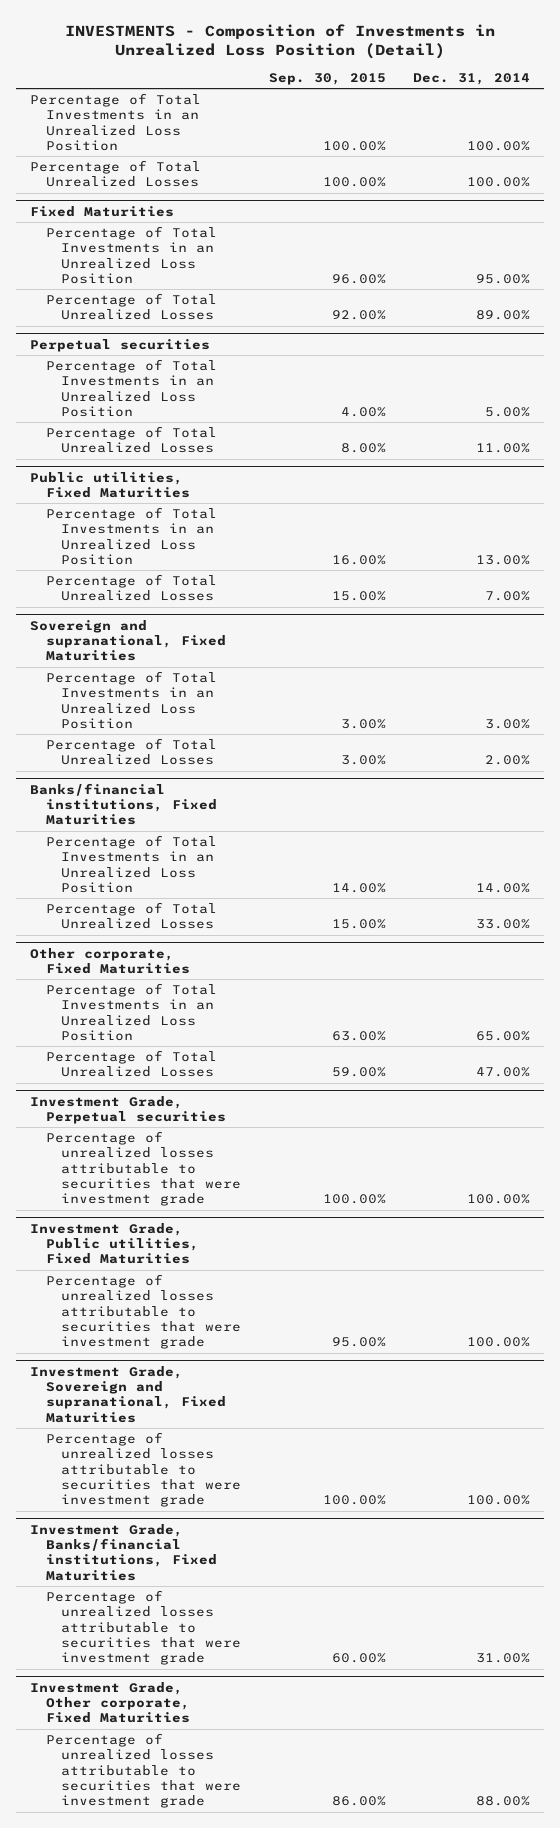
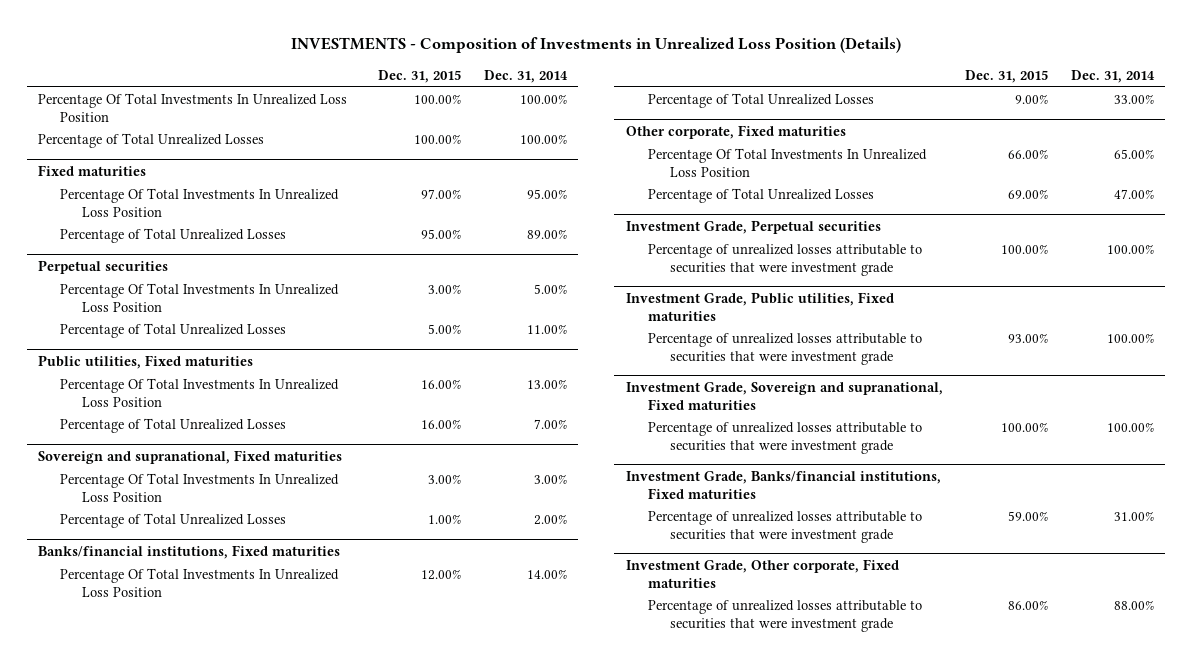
[65,23,496,59] INVESTMENTS - Composition of Investments in Unrealized Loss Position (Detail) -> [291,37,902,54] INVESTMENTS - Composition of Investments in Unrealized Loss Position (Details)
[268,73,386,86] Sep. 30, 2015 -> none
none -> [377,69,461,83] Dec. 31, 2015
[30,92,202,152] Percentage of Total Investments in an Unrealized Loss Position -> [38,93,348,122] Percentage Of Total Investments In Unrealized Loss Position
[30,205,175,217] Fixed Maturities -> [38,164,147,176] Fixed maturities
[45,225,217,285] Percentage of Total Investments in an Unrealized Loss Position -> [60,188,340,217] Percentage Of Total Investments In Unrealized Loss Position
[45,358,217,418] Percentage of Total Investments in an Unrealized Loss Position -> [60,283,340,312] Percentage Of Total Investments In Unrealized Loss Position
[30,471,190,498] Public utilities, Fixed Maturities -> [38,354,254,369] Public utilities, Fixed maturities
[45,506,217,566] Percentage of Total Investments in an Unrealized Loss Position -> [60,378,340,407] Percentage Of Total Investments In Unrealized Loss Position
[30,619,226,662] Sovereign and supranational, Fixed Maturities -> [38,449,343,464] Sovereign and supranational, Fixed maturities
[45,670,217,730] Percentage of Total Investments in an Unrealized Loss Position -> [60,473,340,502] Percentage Of Total Investments In Unrealized Loss Position
[30,782,217,826] Banks/financial institutions, Fixed Maturities -> [38,544,341,559] Banks/financial institutions, Fixed maturities
[45,834,217,894] Percentage of Total Investments in an Unrealized Loss Position -> [60,568,340,597] Percentage Of Total Investments In Unrealized Loss Position
[30,947,190,974] Other corporate, Fixed Maturities -> [625,124,846,139] Other corporate, Fixed maturities
[45,982,217,1042] Percentage of Total Investments in an Unrealized Loss Position -> [647,148,927,177] Percentage Of Total Investments In Unrealized Loss Position
[30,1222,199,1265] Investment Grade, Public utilities, Fixed Maturities -> [625,291,894,321] Investment Grade, Public utilities, Fixed maturities
[30,1365,226,1423] Investment Grade, Sovereign and supranational, Fixed Maturities -> [625,381,943,410] Investment Grade, Sovereign and supranational, Fixed maturities
[30,1523,217,1581] Investment Grade, Banks/financial institutions, Fixed Maturities -> [625,470,941,499] Investment Grade, Banks/financial institutions, Fixed maturities
[30,1681,190,1724] Investment Grade, Other corporate, Fixed Maturities -> [625,558,899,588] Investment Grade, Other corporate, Fixed maturities

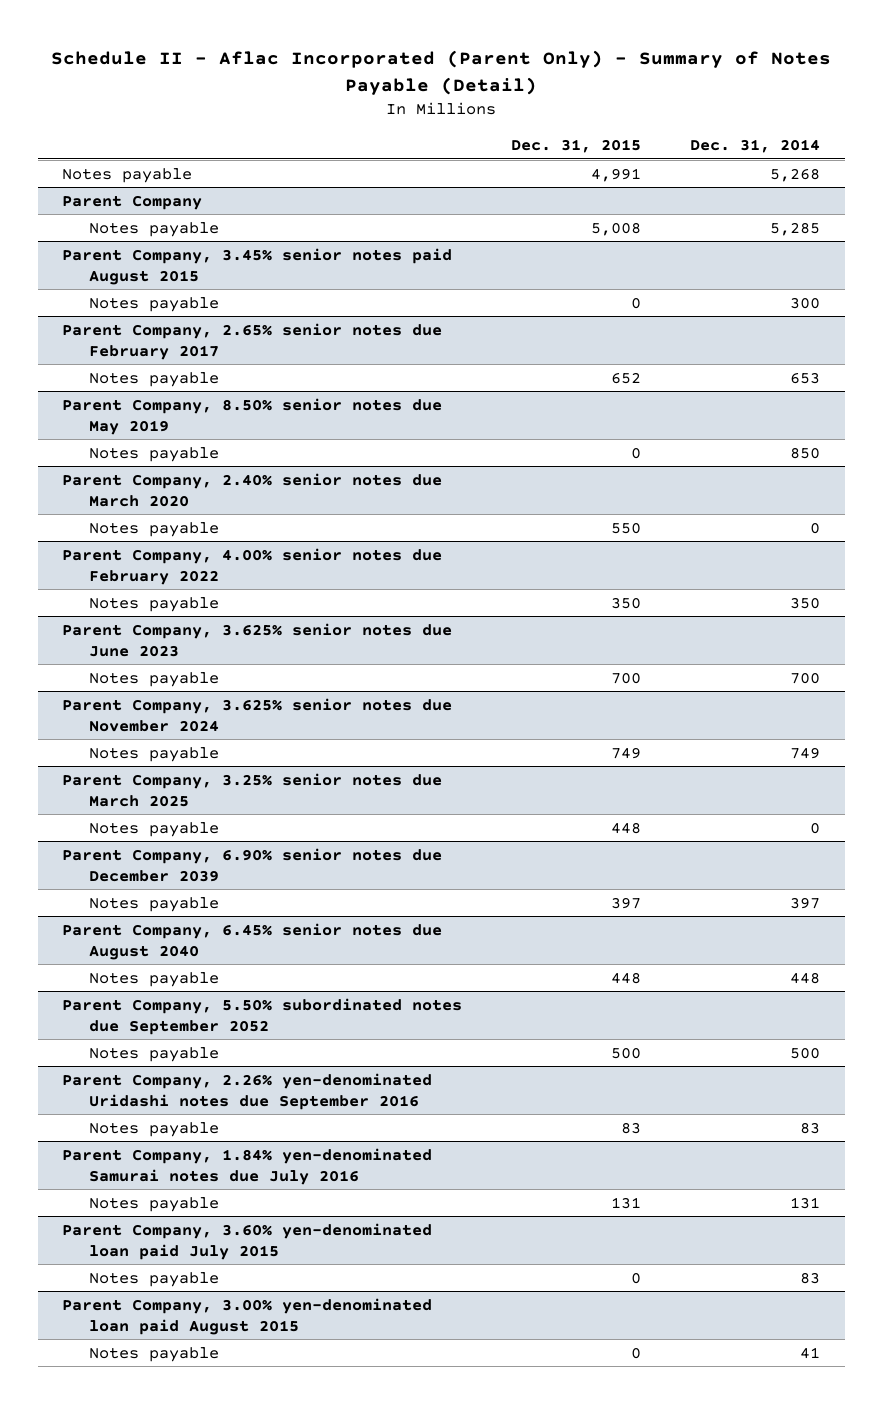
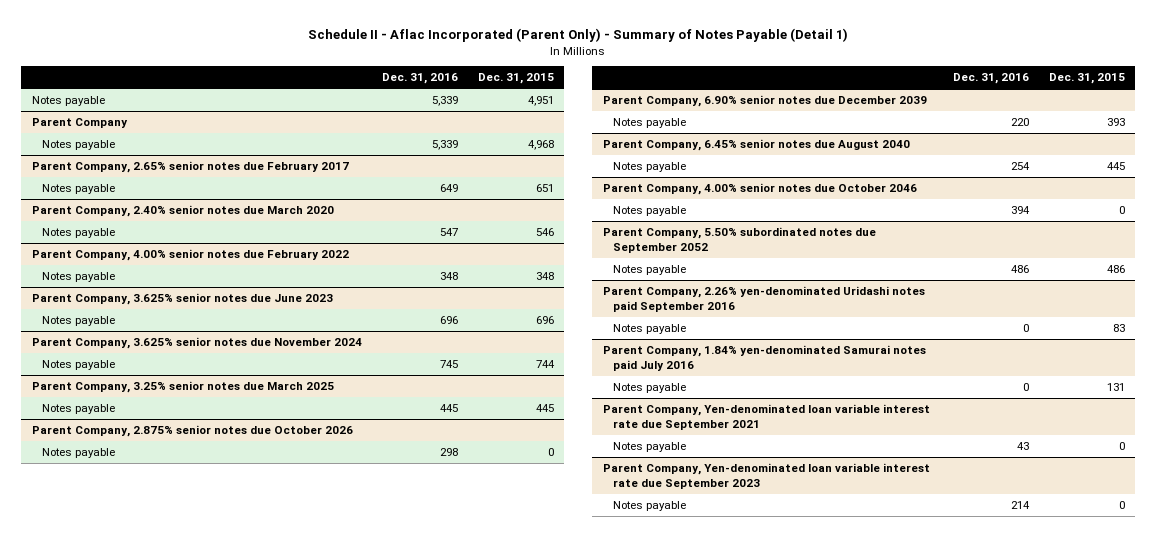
[51,50,832,96] Schedule II - Aflac Incorporated (Parent Only) - Summary of Notes Payable (Detail) -> [308,28,849,43] Schedule II - Aflac Incorporated (Parent Only) - Summary of Notes Payable (Detail 1)
[690,139,821,154] Dec. 31, 2014 -> none
none -> [381,73,458,85] Dec. 31, 2016
[591,167,642,182] 4,991 -> [527,96,554,107] 4,951
[62,247,453,285] Parent Company, 3.45% senior notes paid August 2015 -> none
[89,296,220,312] Notes payable -> none
[591,221,642,236] 5,008 -> [527,140,554,151] 4,968
[62,397,443,435] Parent Company, 8.50% senior notes due May 2019 -> none
[89,446,220,462] Notes payable -> none
[611,371,642,384] 652 -> [535,184,554,193] 651
[611,521,642,534] 550 -> [535,228,554,237] 546
[611,596,642,609] 350 -> [535,272,554,281] 348
[611,671,642,684] 700 -> [535,316,554,325] 696
[611,746,642,759] 749 -> [535,360,555,369] 744
[611,821,642,834] 448 -> [535,404,554,413] 445
none -> [31,425,353,438] Parent Company, 2.875% senior notes due October 2026
none -> [42,448,116,459] Notes payable
[611,896,642,909] 397 -> [1106,118,1125,127] 393
[611,971,642,984] 448 -> [1106,162,1125,171] 445
none -> [602,183,917,196] Parent Company, 4.00% senior notes due October 2046
none -> [613,206,687,217] Notes payable
[611,1046,642,1059] 500 -> [1106,265,1125,274] 486
[62,1072,433,1110] Parent Company, 2.26% yen-denominated Uridashi notes due September 2016 -> [602,286,925,312] Parent Company, 2.26% yen-denominated Uridashi notes paid September 2016
[62,1147,433,1185] Parent Company, 1.84% yen-denominated Samurai notes due July 2016 -> [602,345,926,371] Parent Company, 1.84% yen-denominated Samurai notes paid July 2016
[62,1222,433,1260] Parent Company, 3.60% yen-denominated loan paid July 2015 -> none
none -> [602,404,930,430] Parent Company, Yen-denominated loan variable interest rate due September 2021
[62,1297,433,1335] Parent Company, 3.00% yen-denominated loan paid August 2015 -> none
none -> [602,463,930,489] Parent Company, Yen-denominated loan variable interest rate due September 2023

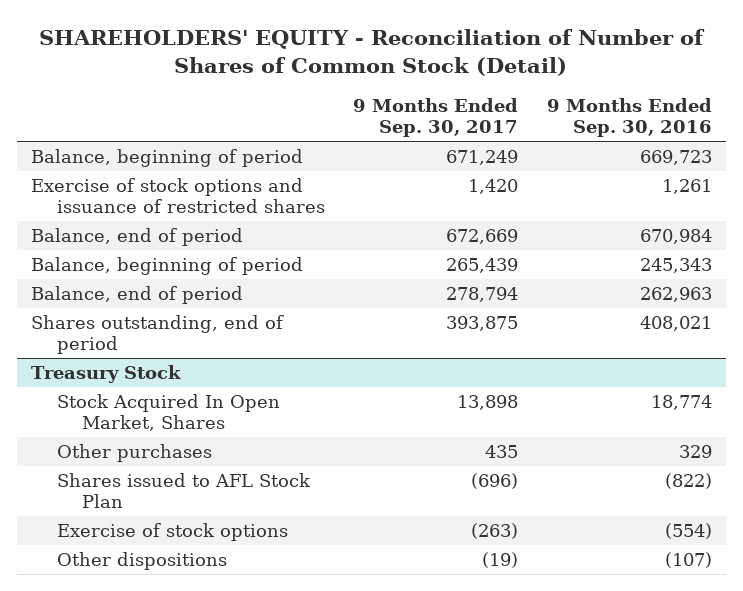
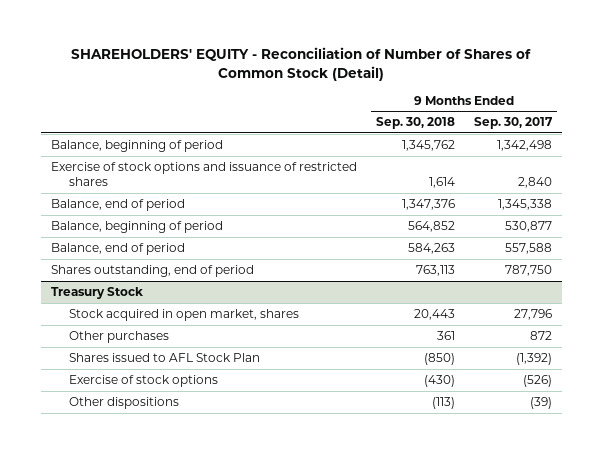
[546,98,712,138] 9 Months Ended Sep. 30, 2016 -> none
none -> [375,117,455,130] Sep. 30, 2018
[446,149,519,165] 671,249 -> [497,139,553,151] 1,342,498
[468,178,519,194] 1,420 -> [518,176,553,188] 2,840
[446,228,519,244] 672,669 -> [498,198,553,210] 1,345,338
[446,257,519,273] 265,439 -> [505,220,553,232] 530,877
[446,286,519,302] 278,794 -> [505,242,553,254] 557,588
[446,315,519,331] 393,875 -> [505,264,553,276] 787,750
[56,393,280,432] Stock Acquired In Open Market, Shares -> [68,308,299,321] Stock acquired in open market, shares
[457,394,519,410] 13,898 -> [514,308,553,320] 27,796
[485,444,519,458] 435 -> [530,330,553,340] 872
[471,472,519,489] (696) -> [516,352,553,365] (1,392)
[471,522,519,539] (263) -> [523,374,553,387] (526)
[482,551,519,568] (19) -> [530,396,553,409] (39)

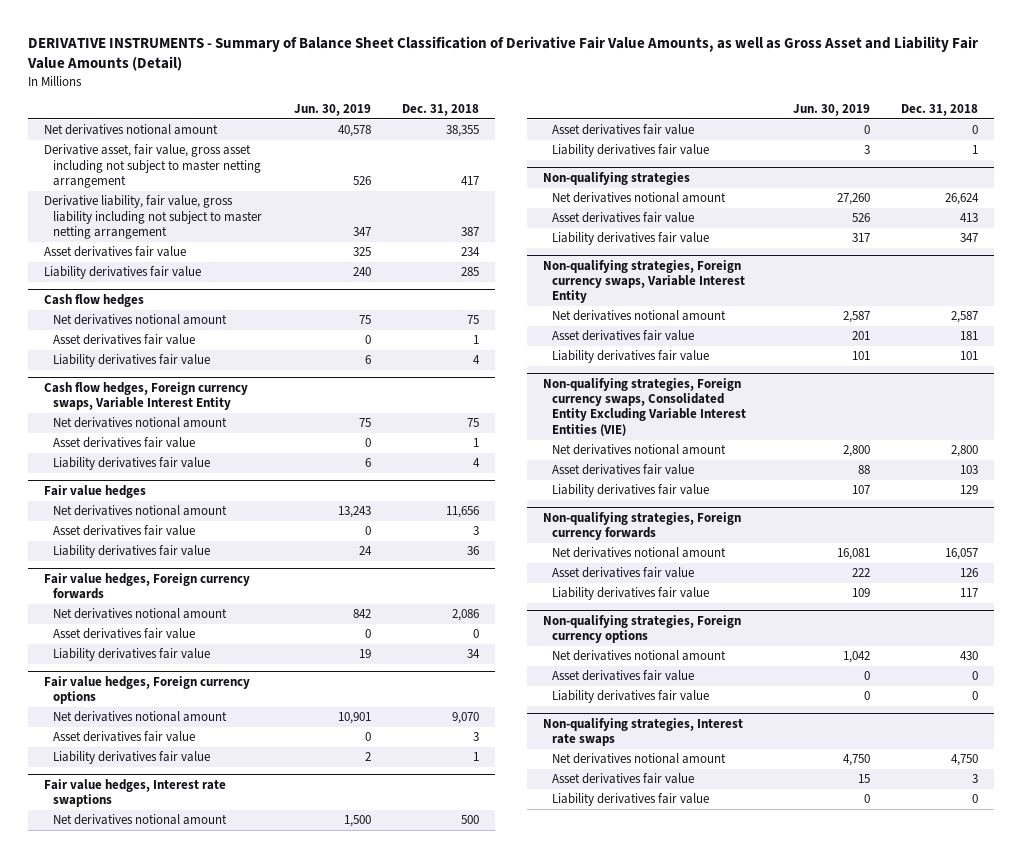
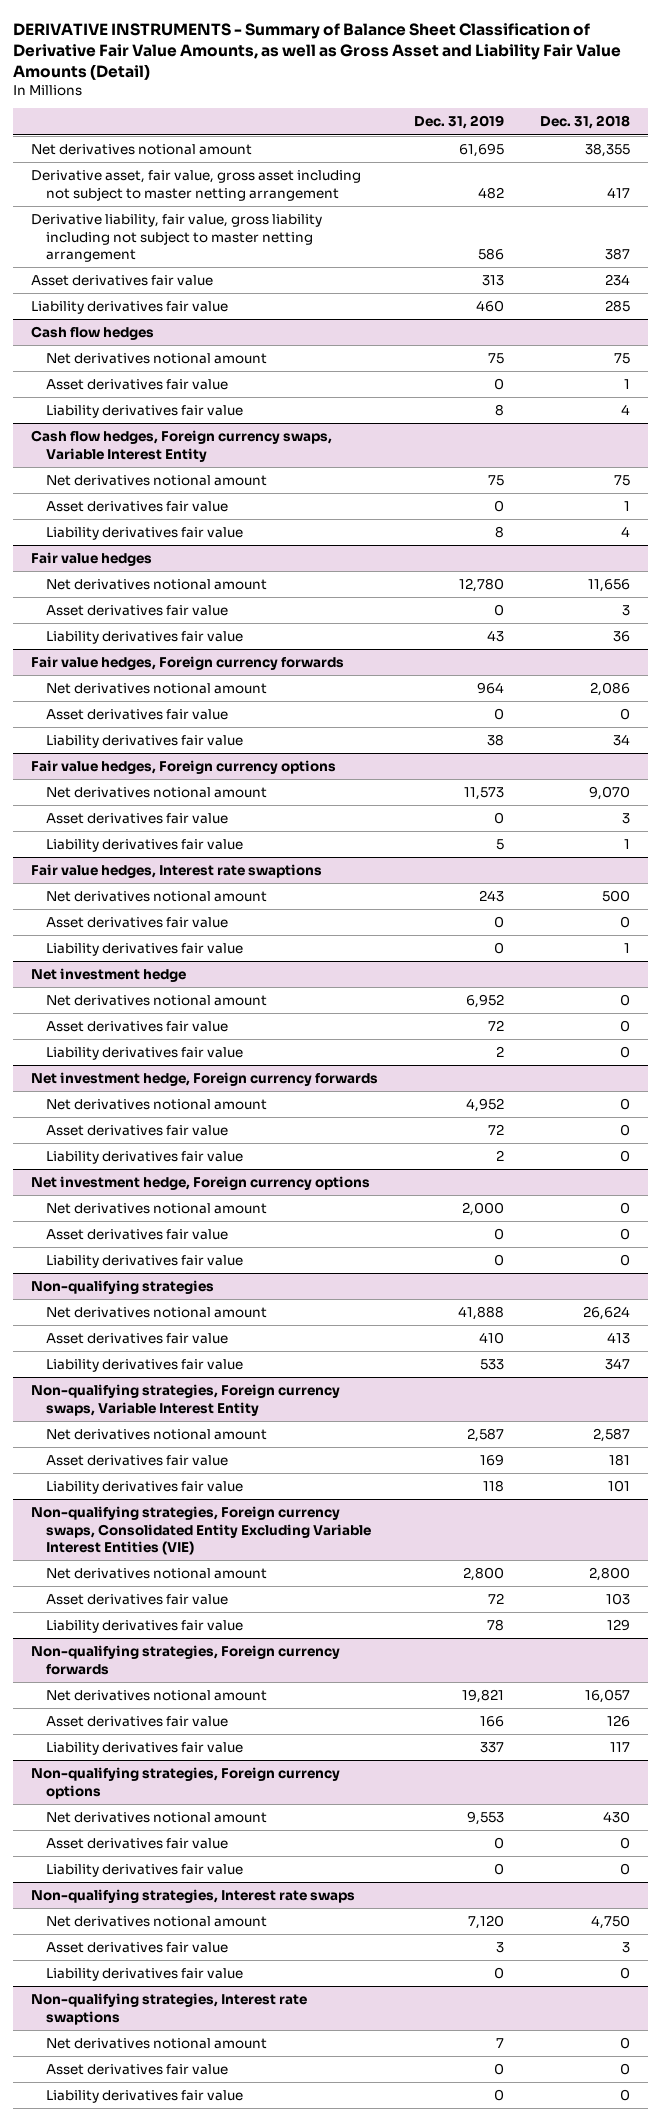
[293,104,371,117] Jun. 30, 2019 -> none
none -> [414,115,505,130] Dec. 31, 2019
none -> [31,968,187,983] Net investment hedge
none -> [45,995,267,1007] Net derivatives notional amount
none -> [45,1021,228,1033] Asset derivatives fair value
none -> [45,1047,243,1061] Liability derivatives fair value
none -> [31,1072,379,1087] Net investment hedge, Foreign currency forwards
none -> [45,1099,267,1111] Net derivatives notional amount
none -> [45,1125,228,1137] Asset derivatives fair value
none -> [45,1151,243,1165] Liability derivatives fair value
none -> [31,1176,371,1191] Net investment hedge, Foreign currency options
none -> [45,1203,267,1215] Net derivatives notional amount
none -> [45,1229,228,1241] Asset derivatives fair value
none -> [45,1255,243,1269] Liability derivatives fair value
none -> [31,1993,308,2025] Non-qualifying strategies, Interest rate swaptions
none -> [45,2038,267,2050] Net derivatives notional amount
none -> [45,2064,228,2076] Asset derivatives fair value
none -> [45,2090,243,2104] Liability derivatives fair value

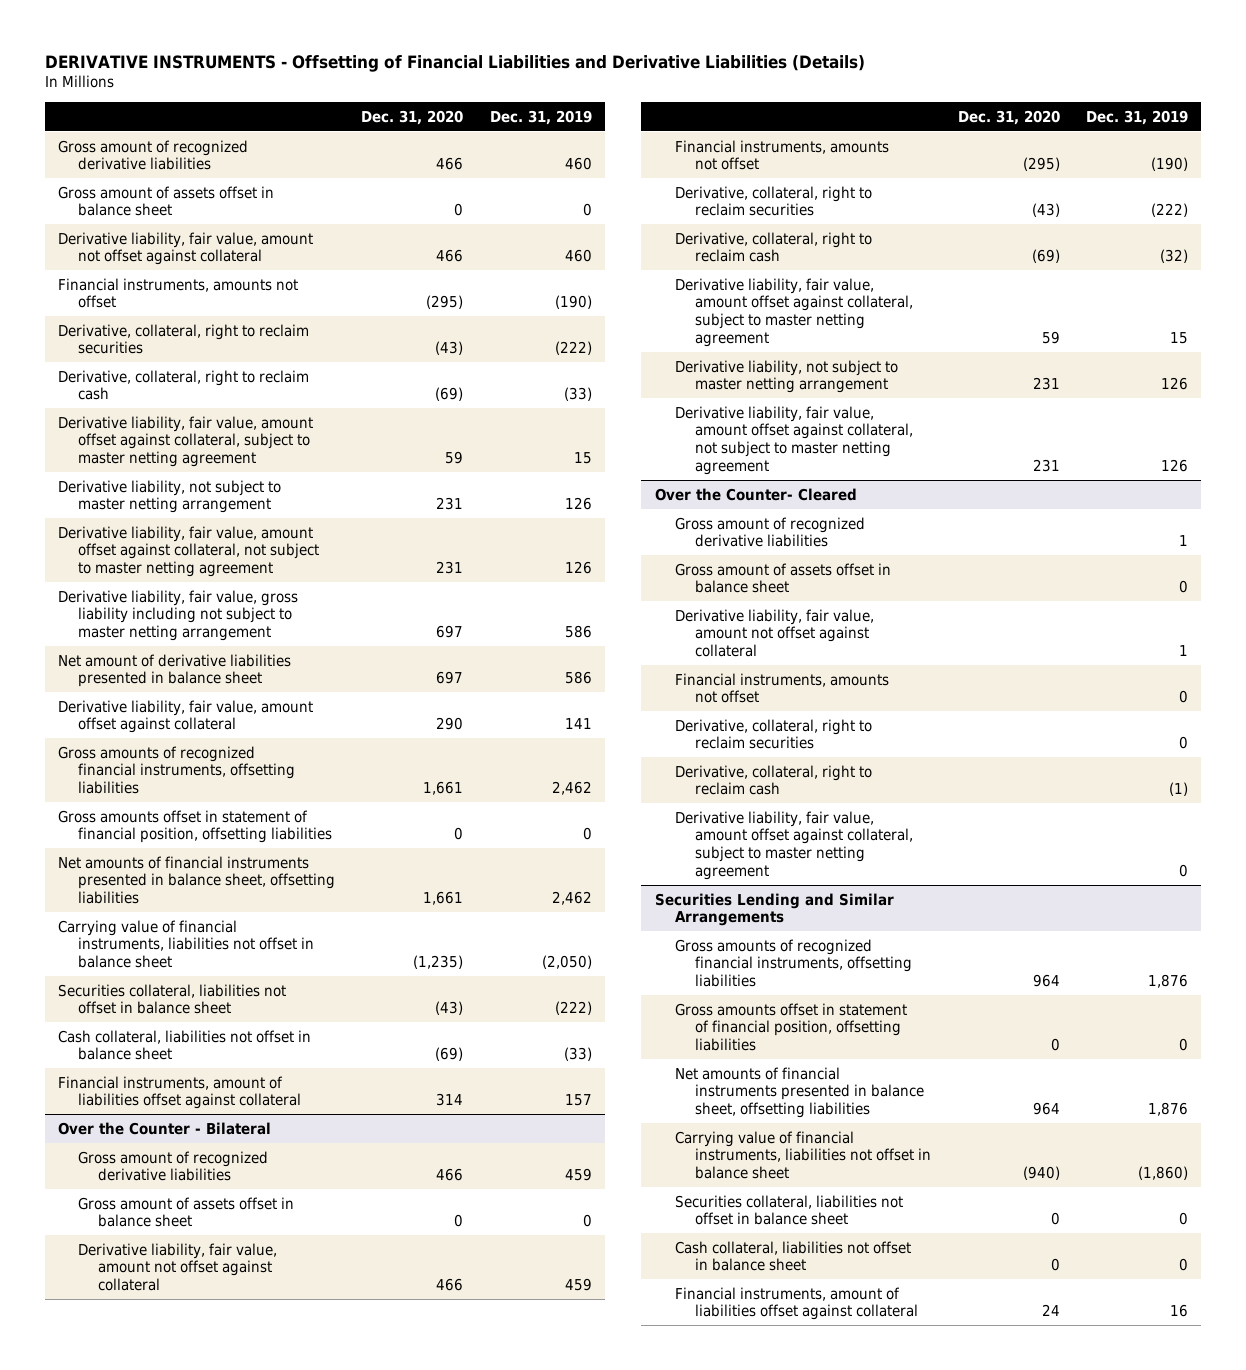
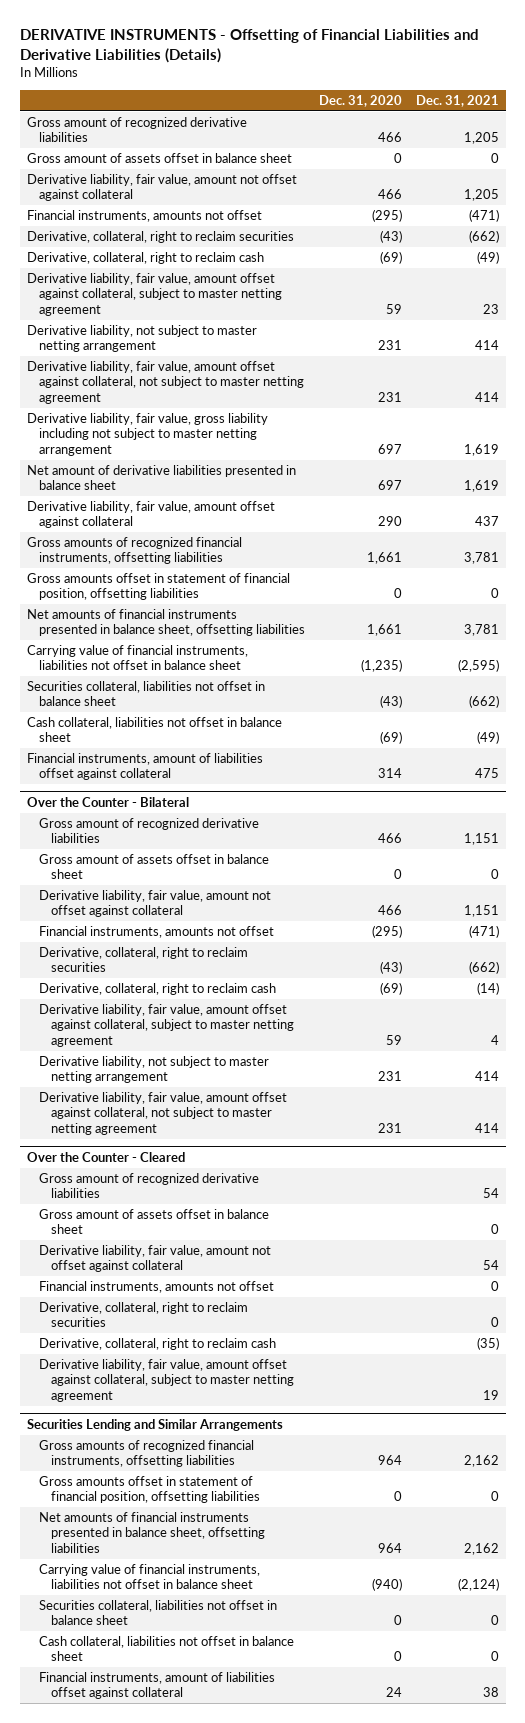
[489,109,592,125] Dec. 31, 2019 -> none
none -> [415,94,499,107] Dec. 31, 2021
[654,487,857,501] Over the Counter- Cleared -> [26,1151,185,1162] Over the Counter - Cleared

